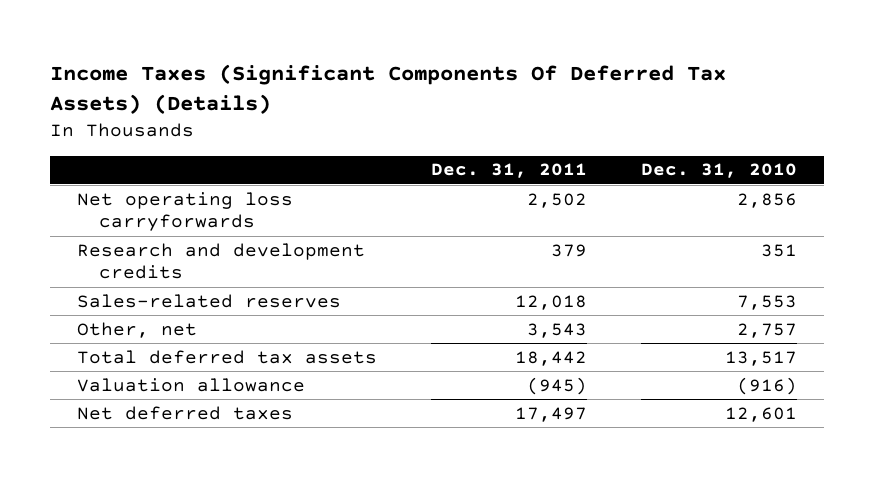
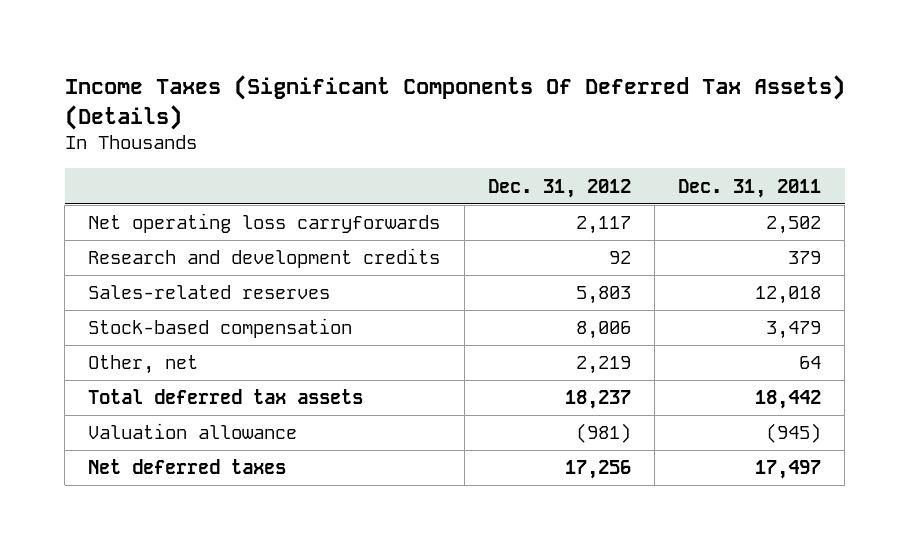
[641,163,798,179] Dec. 31, 2010 -> none
none -> [487,178,631,198] Dec. 31, 2012
none -> [88,318,353,339] Stock-based compensation
[526,322,587,338] 3,543 -> [799,356,822,370] 64

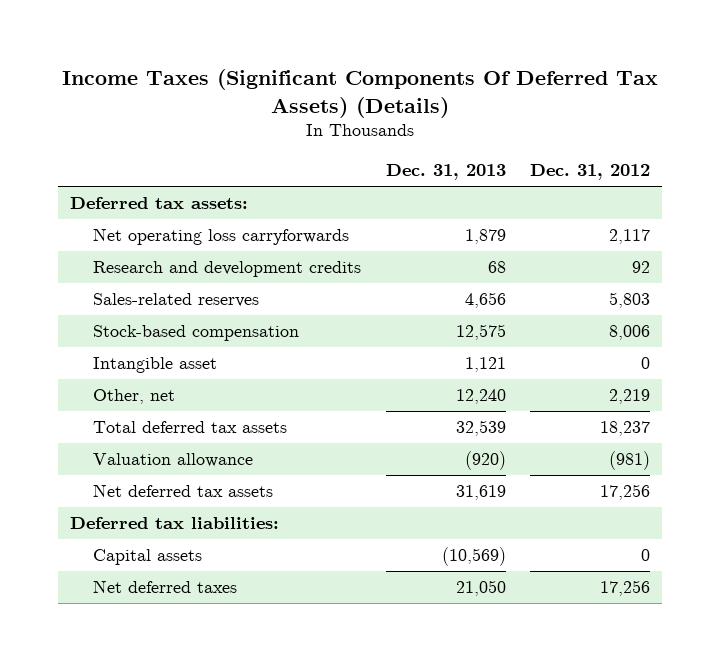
[678,178,822,198] Dec. 31, 2011 -> none
none -> [385,164,506,181] Dec. 31, 2013
none -> [69,197,248,210] Deferred tax assets:
none -> [93,357,218,374] Intangible asset
none -> [93,484,274,498] Net deferred tax assets
none -> [69,517,279,530] Deferred tax liabilities:
none -> [93,549,203,566] Capital assets

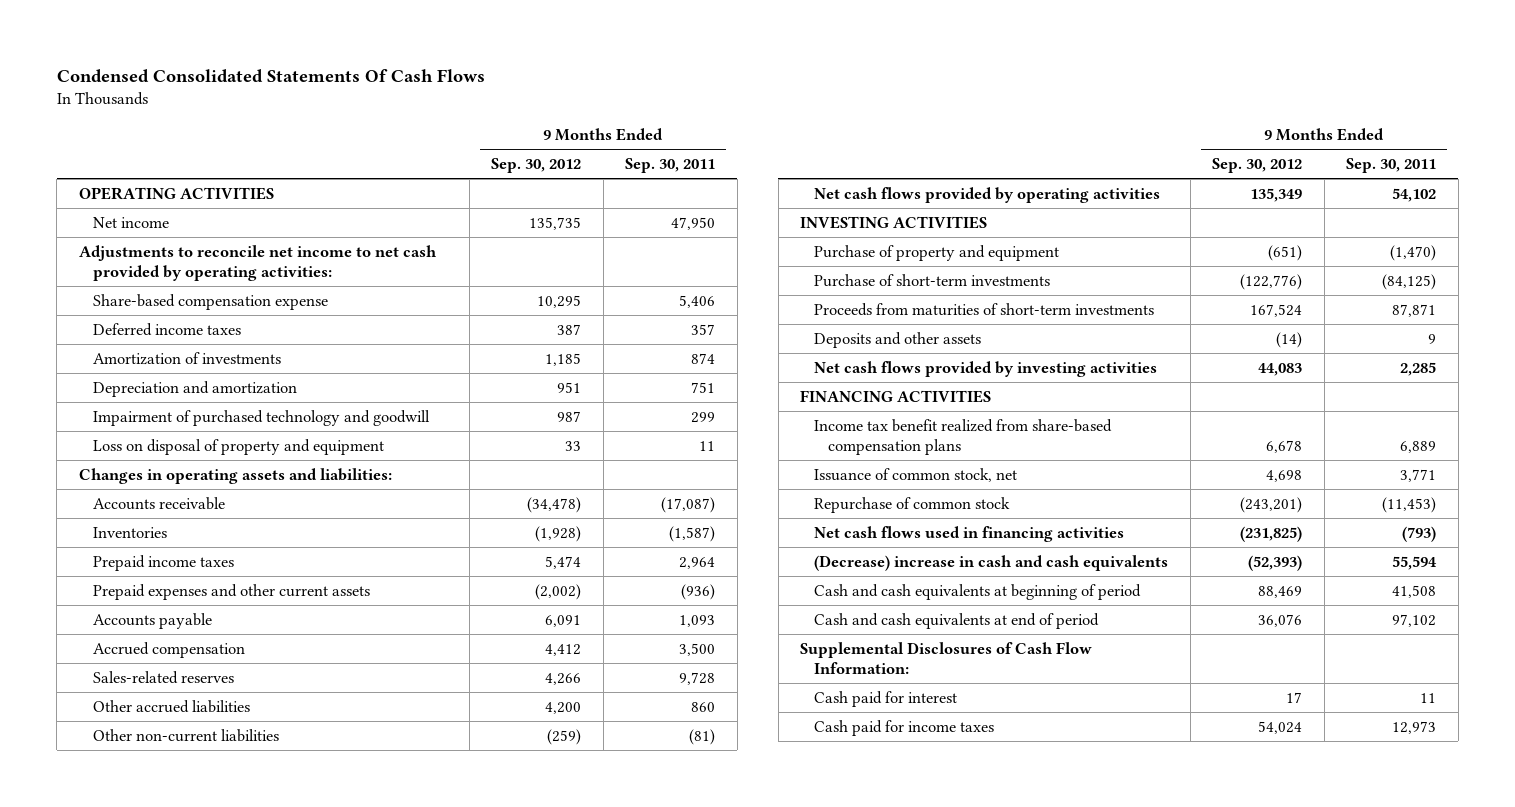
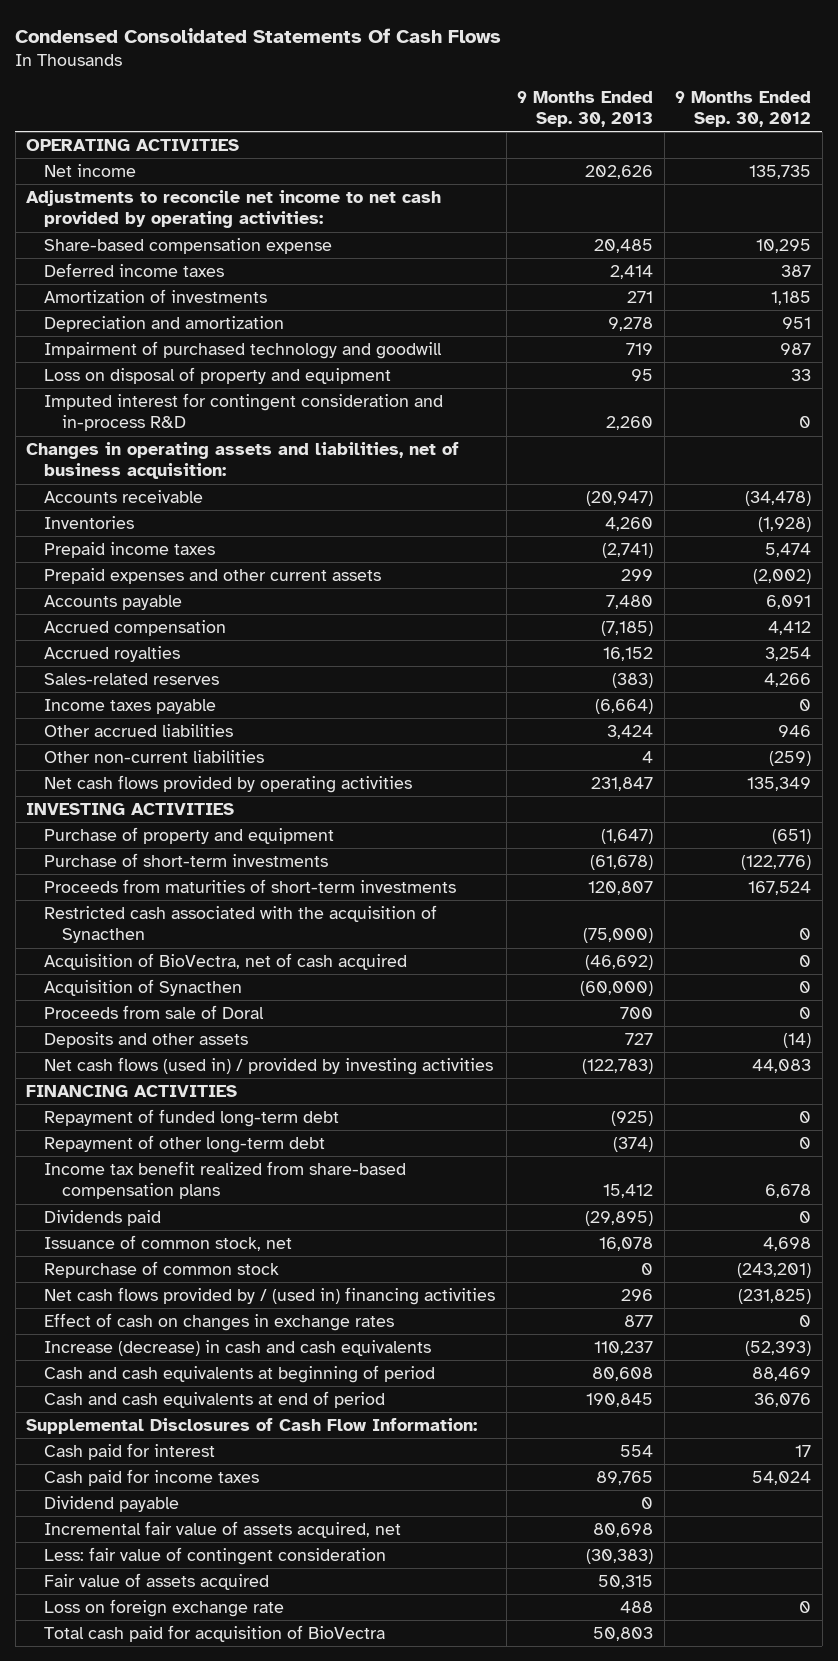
[625,157,716,173] Sep. 30, 2011 -> none
none -> [517,91,654,128] 9 Months Ended Sep. 30, 2013
none -> [44,393,444,432] Imputed interest for contingent consideration and in-process R&D
[78,467,392,484] Changes in operating assets and liabilities: -> [26,442,460,480] Changes in operating assets and liabilities, net of business acquisition:
none -> [44,646,181,663] Accrued royalties
none -> [44,699,217,715] Income taxes payable
[545,701,582,714] 4,200 -> [778,725,812,738] 946
none -> [44,905,438,944] Restricted cash associated with the acquisition of Synacthen
none -> [44,953,408,971] Acquisition of BioVectra, net of cash acquired
none -> [44,979,243,997] Acquisition of Synacthen
none -> [44,1005,265,1020] Proceeds from sale of Doral
[814,360,1158,377] Net cash flows provided by investing activities -> [44,1057,494,1076] Net cash flows (used in) / provided by investing activities
none -> [44,1109,340,1128] Repayment of funded long-term debt
none -> [44,1135,326,1154] Repayment of other long-term debt
none -> [44,1210,162,1227] Dividends paid
[814,525,1125,542] Net cash flows used in financing activities -> [44,1287,496,1306] Net cash flows provided by / (used in) financing activities
none -> [44,1313,395,1332] Effect of cash on changes in exchange rates
[814,554,1169,571] (Decrease) increase in cash and cash equivalents -> [44,1340,432,1357] Increase (decrease) in cash and cash equivalents
none -> [44,1496,180,1513] Dividend payable
none -> [44,1521,402,1539] Incremental fair value of assets acquired, net
none -> [44,1547,387,1566] Less: fair value of contingent consideration
none -> [44,1573,270,1591] Fair value of assets acquired
none -> [44,1599,285,1618] Loss on foreign exchange rate
none -> [44,1625,386,1643] Total cash paid for acquisition of BioVectra

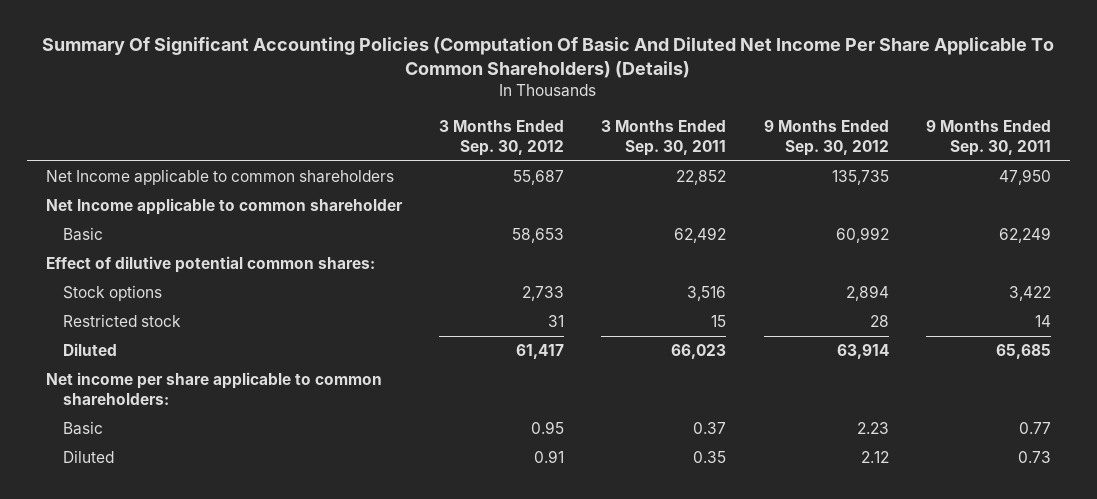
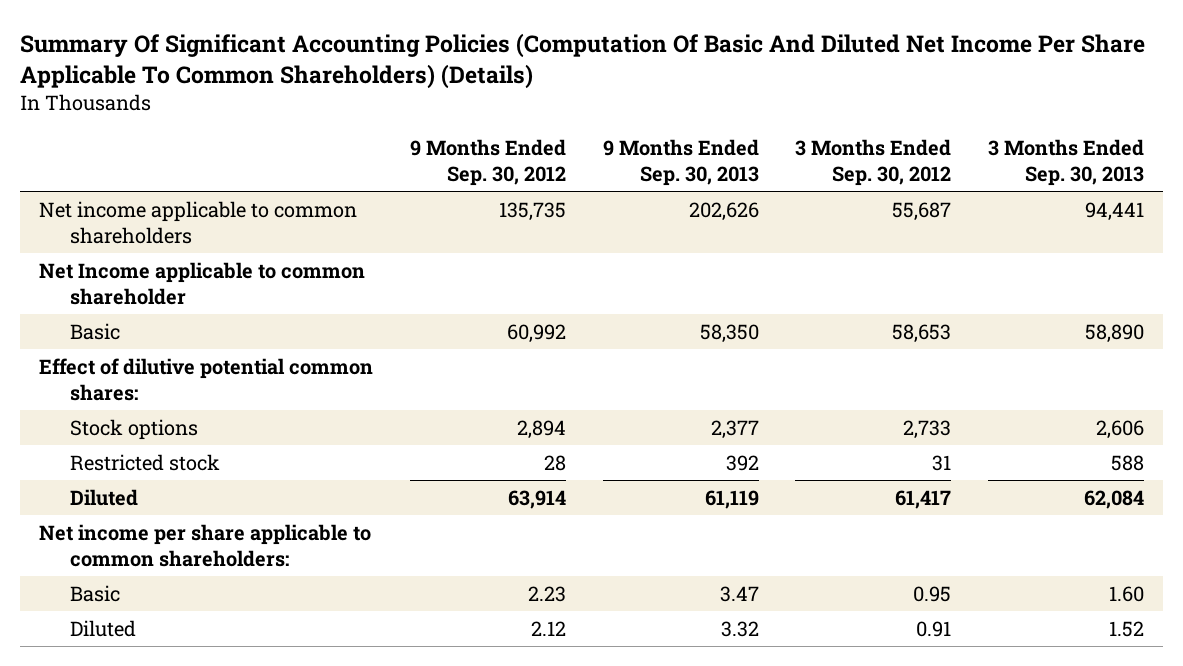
[601,120,727,156] 3 Months Ended Sep. 30, 2011 -> none
[926,120,1052,156] 9 Months Ended Sep. 30, 2011 -> none
none -> [602,139,759,187] 9 Months Ended Sep. 30, 2013
none -> [988,139,1145,187] 3 Months Ended Sep. 30, 2013
[45,169,394,186] Net Income applicable to common shareholders -> [38,200,357,244] Net income applicable to common shareholders

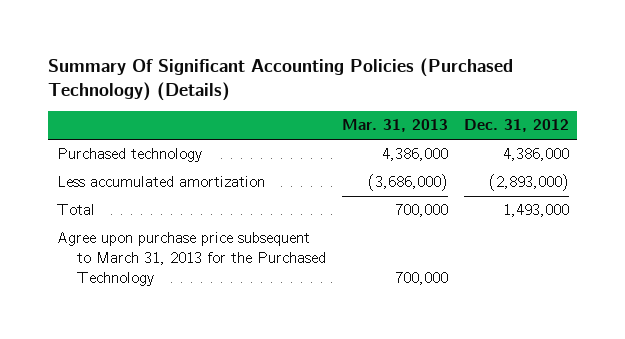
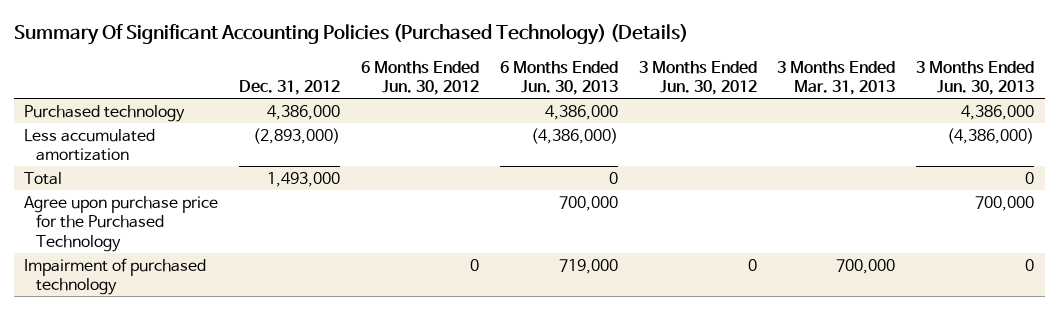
[341,119,448,133] Mar. 31, 2013 -> none
none -> [360,60,479,96] 6 Months Ended Jun. 30, 2012
none -> [499,60,618,96] 6 Months Ended Jun. 30, 2013
none -> [638,60,757,96] 3 Months Ended Jun. 30, 2012
none -> [777,60,896,96] 3 Months Ended Mar. 31, 2013
none -> [916,60,1035,96] 3 Months Ended Jun. 30, 2013
[56,232,326,286] Agree upon purchase price subsequent to March 31, 2013 for the Purchased Technology -> [24,195,219,252] Agree upon purchase price for the Purchased Technology
none -> [24,257,207,296] Impairment of purchased technology

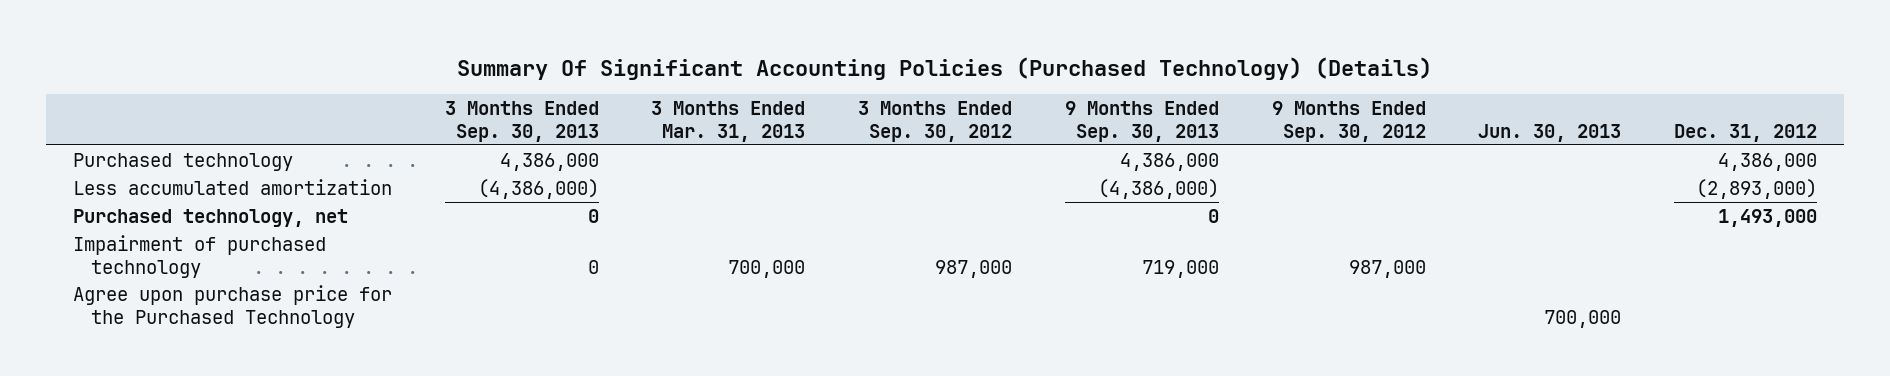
[360,60,479,96] 6 Months Ended Jun. 30, 2012 -> none
[499,60,618,96] 6 Months Ended Jun. 30, 2013 -> none
[638,60,757,96] 3 Months Ended Jun. 30, 2012 -> none
[916,60,1035,96] 3 Months Ended Jun. 30, 2013 -> none
none -> [444,101,599,142] 3 Months Ended Sep. 30, 2013
none -> [858,101,1013,142] 3 Months Ended Sep. 30, 2012
none -> [1064,101,1219,142] 9 Months Ended Sep. 30, 2013
none -> [1271,101,1426,142] 9 Months Ended Sep. 30, 2012
none -> [1478,123,1622,142] Jun. 30, 2013
[24,171,63,185] Total -> [72,208,348,227] Purchased technology, net
[24,195,219,252] Agree upon purchase price for the Purchased Technology -> [72,284,392,328] Agree upon purchase price for the Purchased Technology

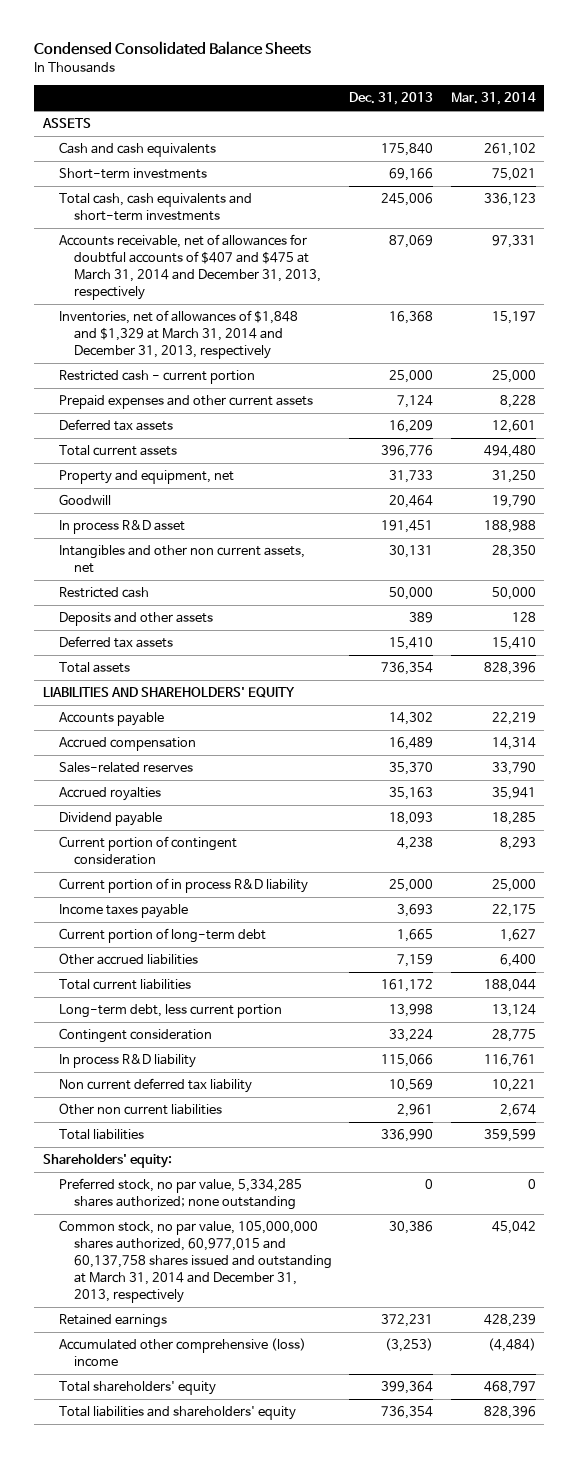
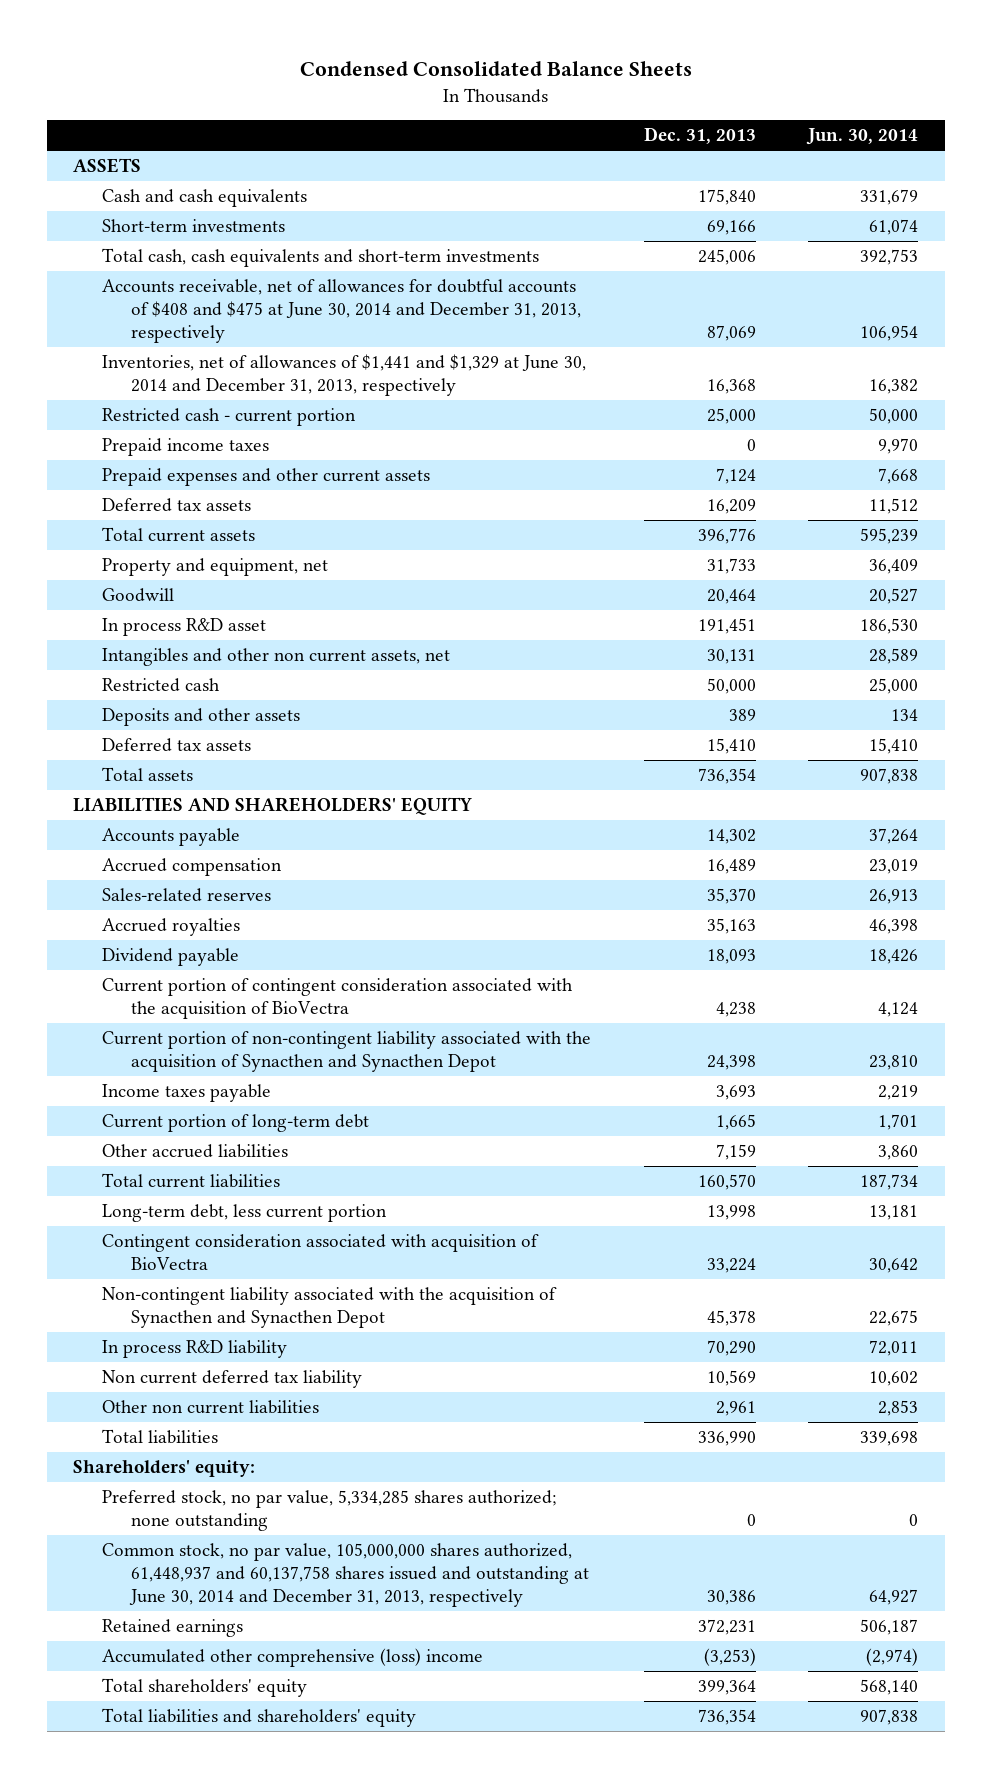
[450,92,536,106] Mar. 31, 2014 -> none
none -> [806,128,919,146] Jun. 30, 2014
[58,234,322,300] Accounts receivable, net of allowances for doubtful accounts of $407 and $475 at March 31, 2014 and December 31, 2013, respectively -> [102,278,582,344] Accounts receivable, net of allowances for doubtful accounts of $408 and $475 at June 30, 2014 and December 31, 2013, respectively
[58,310,298,360] Inventories, net of allowances of $1,848 and $1,329 at March 31, 2014 and December 31, 2013, respectively -> [102,353,587,397] Inventories, net of allowances of $1,441 and $1,329 at June 30, 2014 and December 31, 2013, respectively
none -> [102,437,270,456] Prepaid income taxes
[58,878,308,894] Current portion of in process R&D liability -> none
[58,836,237,866] Current portion of contingent consideration -> [102,977,574,1020] Current portion of contingent consideration associated with the acquisition of BioVectra
none -> [102,1030,592,1073] Current portion of non-contingent liability associated with the acquisition of Synacthen and Synacthen Depot
[381,979,434,993] 161,172 -> [697,1173,756,1190] 160,570
[58,1028,212,1044] Contingent consideration -> [102,1233,540,1271] Contingent consideration associated with acquisition of BioVectra
none -> [102,1286,558,1329] Non-contingent liability associated with the acquisition of Synacthen and Synacthen Depot
[381,1054,434,1068] 115,066 -> [706,1339,756,1356] 70,290
[58,1220,333,1303] Common stock, no par value, 105,000,000 shares authorized, 60,977,015 and 60,137,758 shares issued and outstanding at March 31, 2014 and December 31, 2013, respectively -> [102,1542,590,1608] Common stock, no par value, 105,000,000 shares authorized, 61,448,937 and 60,137,758 shares issued and outstanding at June 30, 2014 and December 31, 2013, respectively

